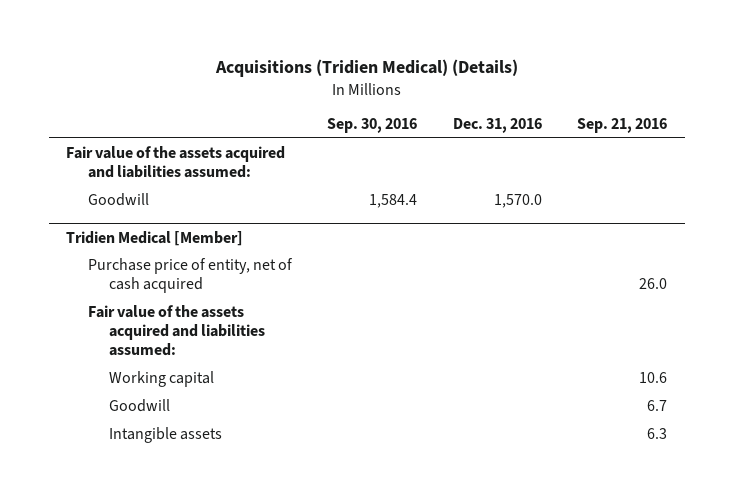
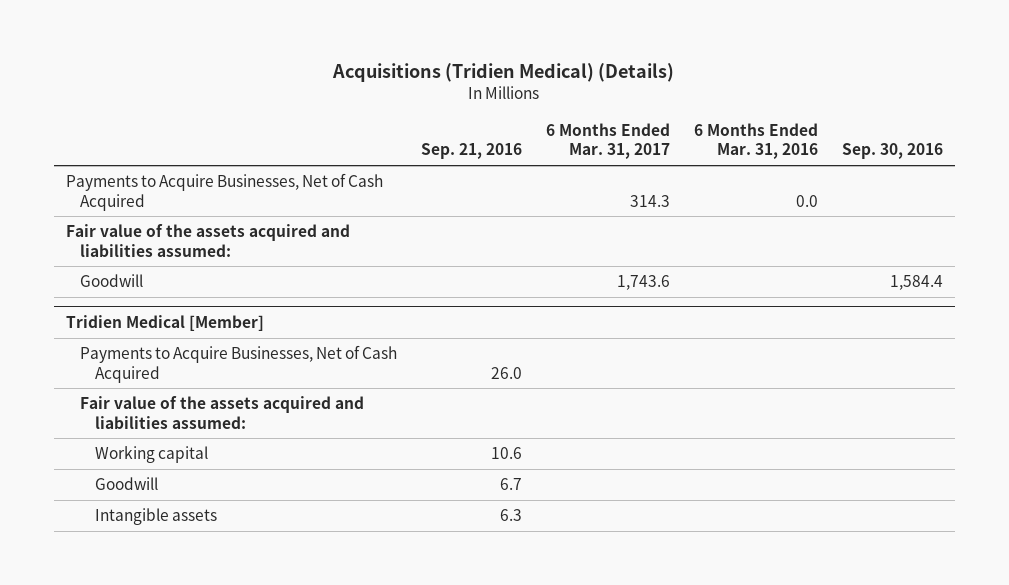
[452,118,542,134] Dec. 31, 2016 -> none
none -> [546,122,671,160] 6 Months Ended Mar. 31, 2017
none -> [694,122,819,160] 6 Months Ended Mar. 31, 2016
none -> [65,173,383,211] Payments to Acquire Businesses, Net of Cash Acquired
[87,258,293,294] Purchase price of entity, net of cash acquired -> [80,345,398,383] Payments to Acquire Businesses, Net of Cash Acquired

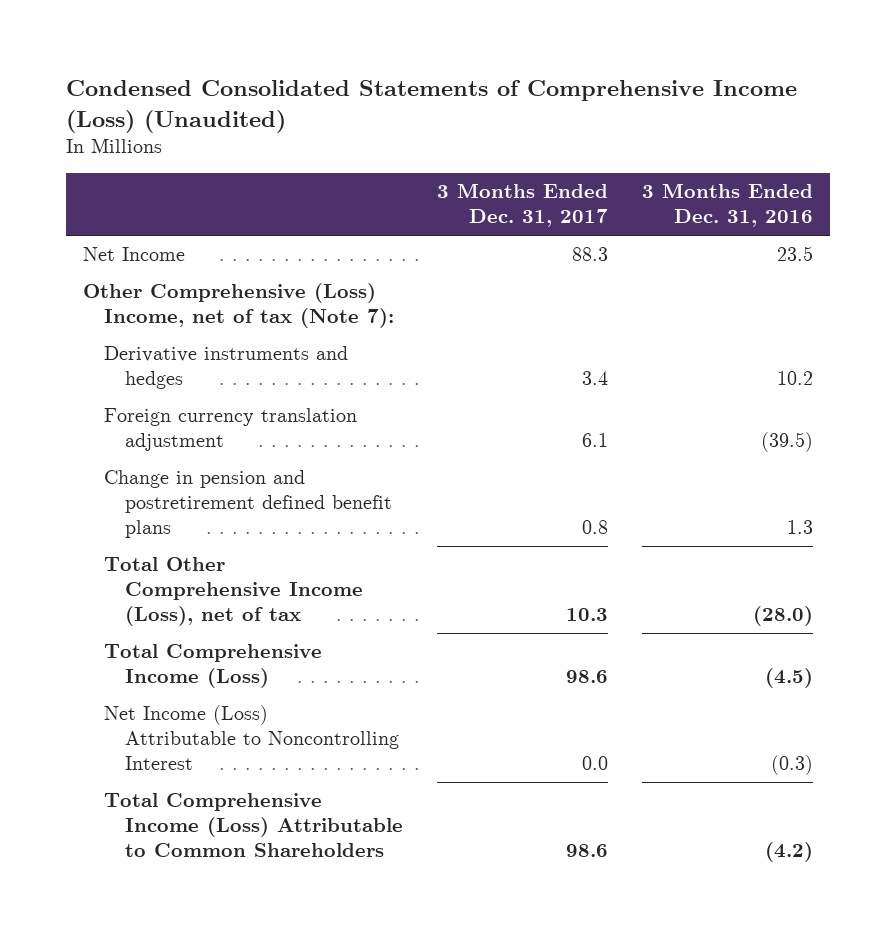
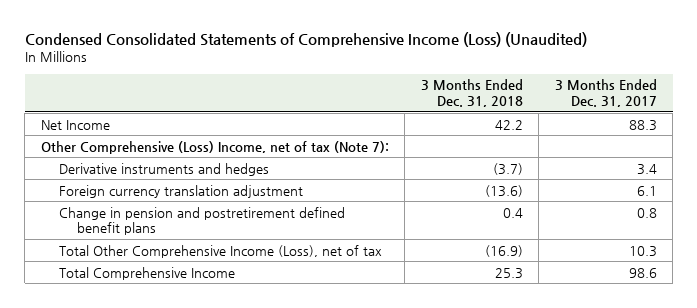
[641,183,813,228] 3 Months Ended Dec. 31, 2016 -> none
none -> [420,79,523,107] 3 Months Ended Dec. 31, 2018
[103,644,322,689] Total Comprehensive Income (Loss) -> none
[103,705,399,771] Net Income (Loss) Attributable to Noncontrolling Interest -> none
[103,793,403,858] Total Comprehensive Income (Loss) Attributable to Common Shareholders -> [59,266,236,280] Total Comprehensive Income

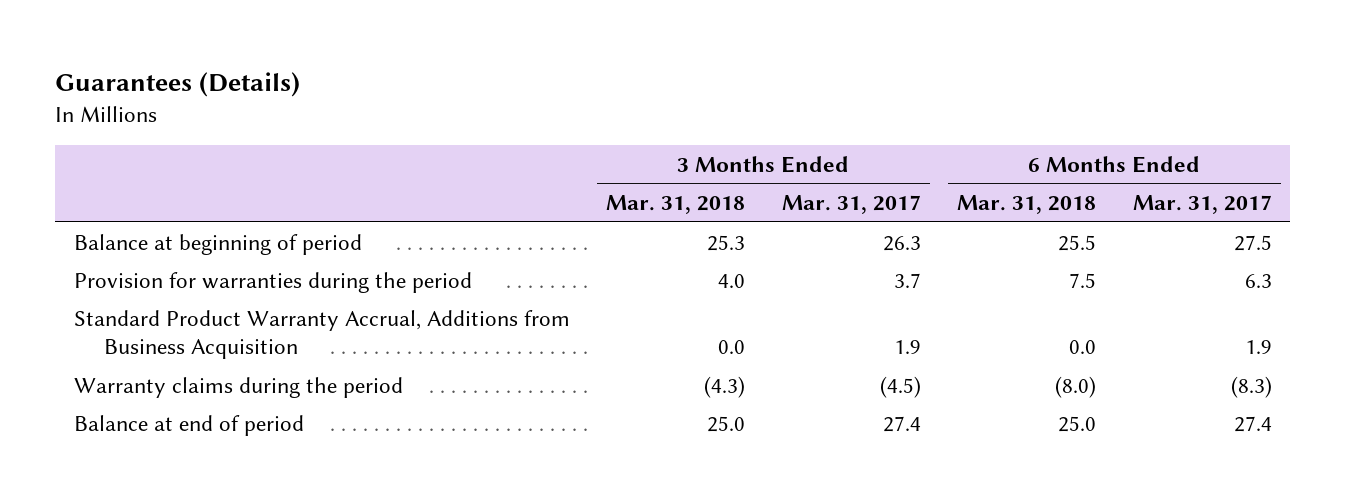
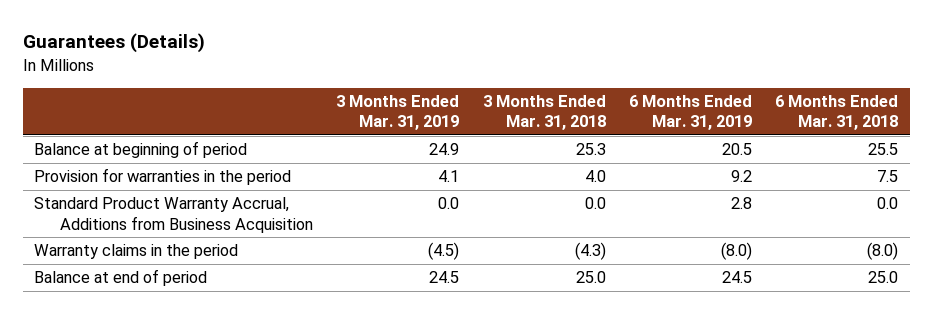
[781,195,921,215] Mar. 31, 2017 -> none
[1132,195,1272,215] Mar. 31, 2017 -> none
none -> [336,94,460,131] 3 Months Ended Mar. 31, 2019
none -> [628,94,752,131] 6 Months Ended Mar. 31, 2019
[73,271,472,293] Provision for warranties during the period -> [34,168,292,186] Provision for warranties in the period
[73,376,403,398] Warranty claims during the period -> [34,244,239,260] Warranty claims in the period

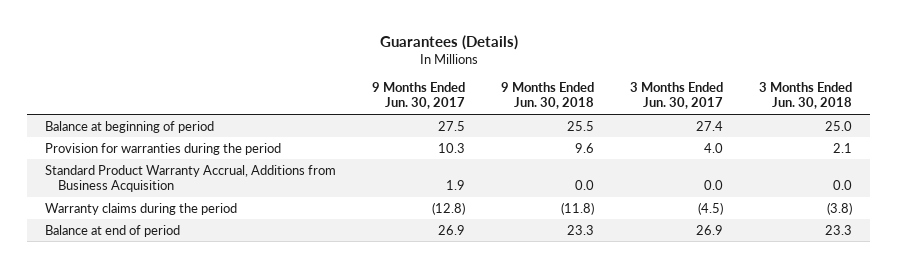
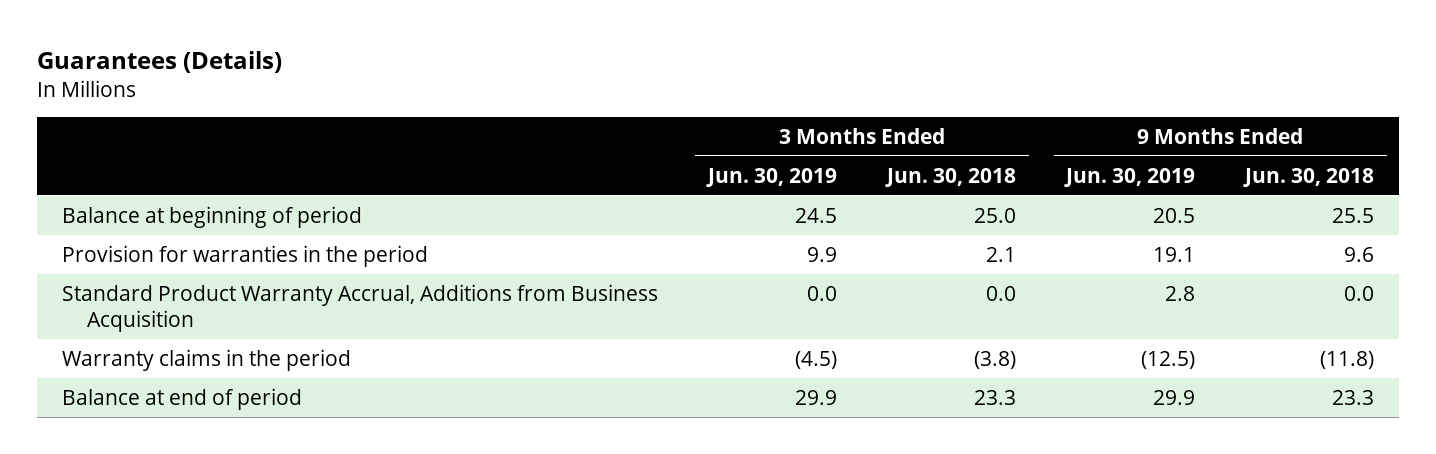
[372,81,466,110] 9 Months Ended Jun. 30, 2017 -> none
[630,81,724,110] 3 Months Ended Jun. 30, 2017 -> none
none -> [706,167,838,187] Jun. 30, 2019
none -> [1064,167,1196,187] Jun. 30, 2019
[45,142,282,155] Provision for warranties during the period -> [61,244,428,267] Provision for warranties in the period
[45,202,238,215] Warranty claims during the period -> [61,348,351,371] Warranty claims in the period

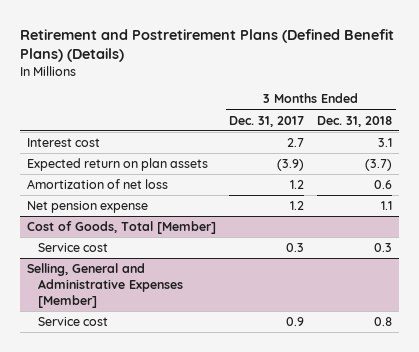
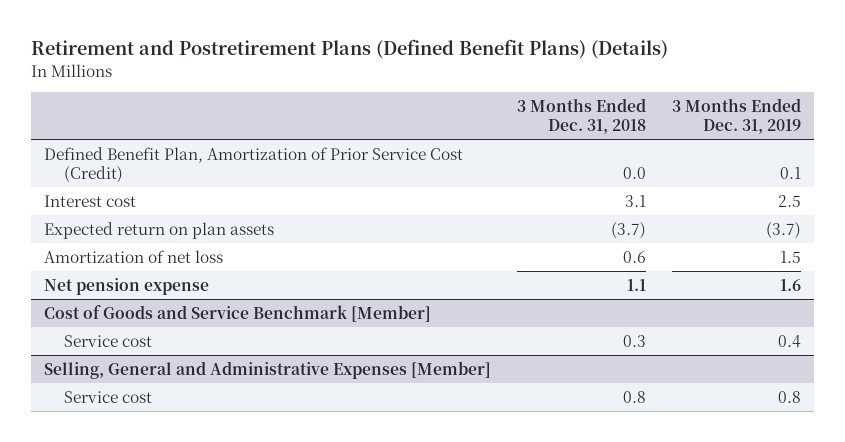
[229,115,305,127] Dec. 31, 2017 -> none
none -> [671,97,801,134] 3 Months Ended Dec. 31, 2019
none -> [44,146,464,183] Defined Benefit Plan, Amortization of Prior Service Cost (Credit)
[27,221,217,235] Cost of Goods, Total [Member] -> [44,304,432,322] Cost of Goods and Service Benchmark [Member]

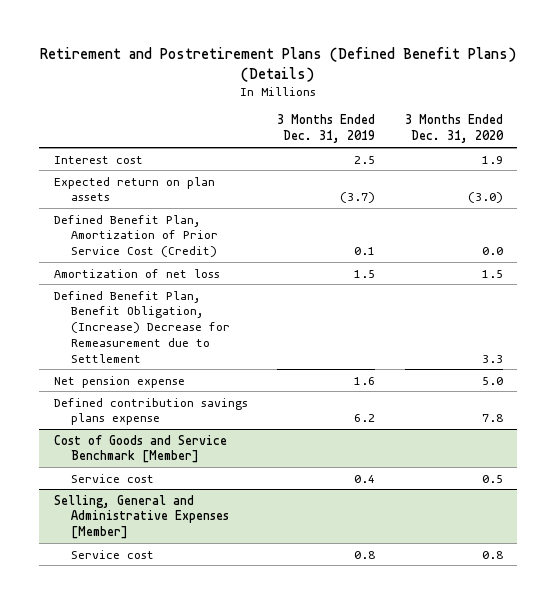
[516,97,646,134] 3 Months Ended Dec. 31, 2018 -> none
none -> [404,114,504,144] 3 Months Ended Dec. 31, 2020
[44,146,464,183] Defined Benefit Plan, Amortization of Prior Service Cost (Credit) -> [54,214,218,258] Defined Benefit Plan, Amortization of Prior Service Cost (Credit)
none -> [54,290,230,363] Defined Benefit Plan, Benefit Obligation, (Increase) Decrease for Remeasurement due to Settlement
none -> [54,397,249,426] Defined contribution savings plans expense

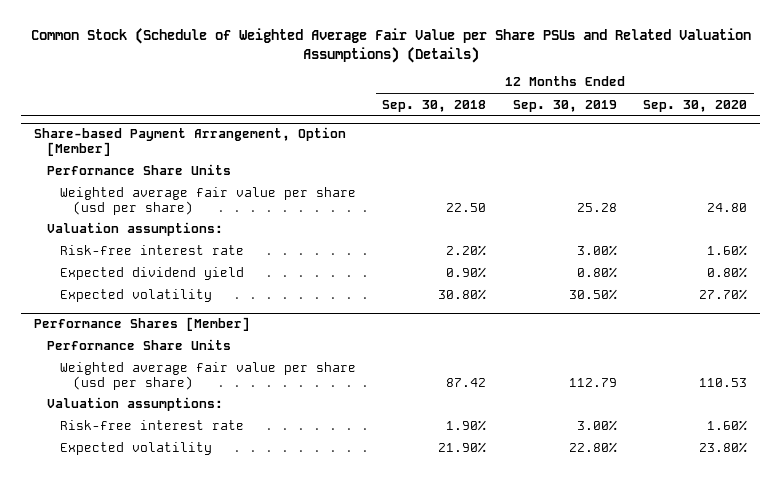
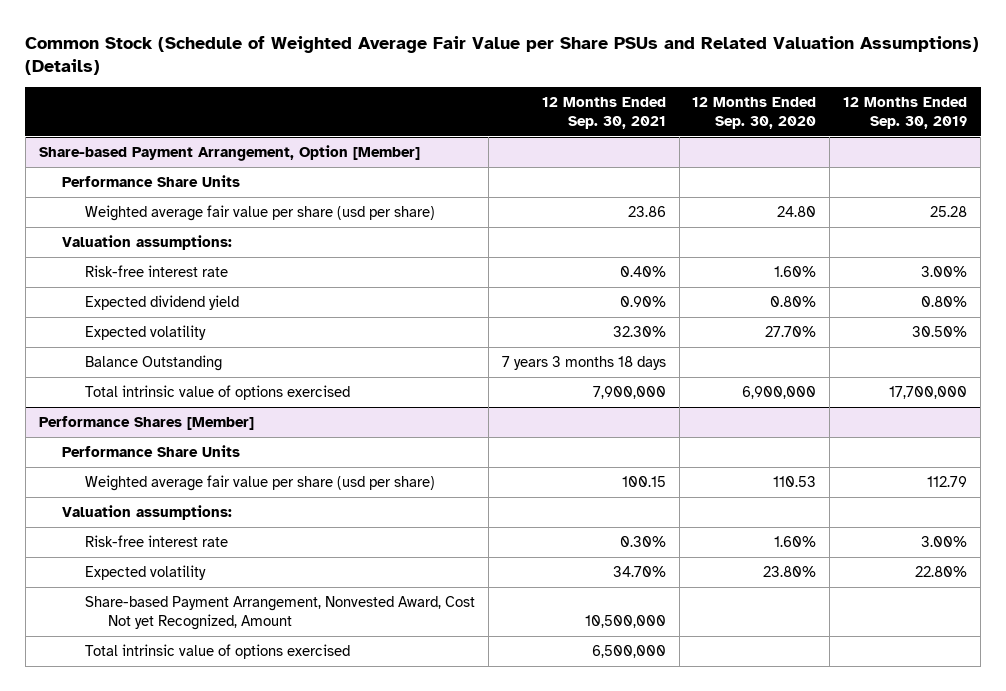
[382,99,487,112] Sep. 30, 2018 -> none
none -> [541,97,666,129] 12 Months Ended Sep. 30, 2021
none -> [84,355,222,372] Balance Outstanding
none -> [84,385,350,401] Total intrinsic value of options exercised
none -> [84,596,475,631] Share-based Payment Arrangement, Nonvested Award, Cost Not yet Recognized, Amount
none -> [84,644,350,660] Total intrinsic value of options exercised

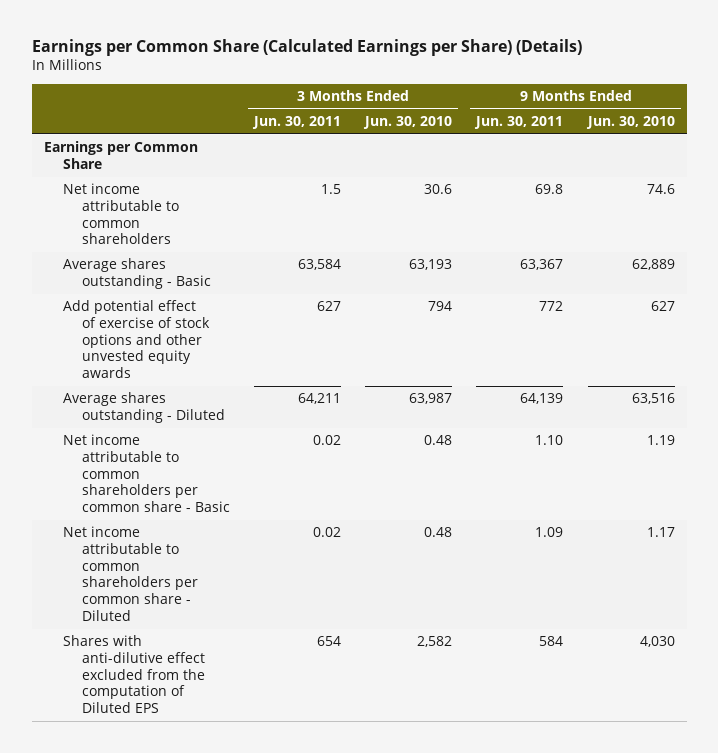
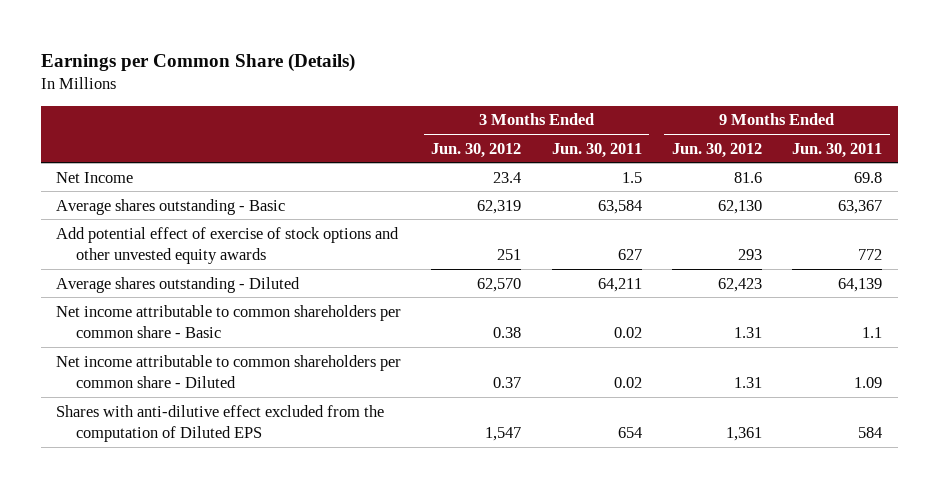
[31,39,582,57] Earnings per Common Share (Calculated Earnings per Share) (Details) -> [40,52,355,72] Earnings per Common Share (Details)
[363,116,453,130] Jun. 30, 2010 -> none
[585,116,675,130] Jun. 30, 2010 -> none
none -> [431,142,522,158] Jun. 30, 2012
none -> [672,142,763,158] Jun. 30, 2012
[43,141,198,169] Earnings per Common Share -> none
[62,183,179,245] Net income attributable to common shareholders -> [55,171,133,183] Net Income
[535,435,564,446] 1.10 -> [862,327,883,339] 1.1

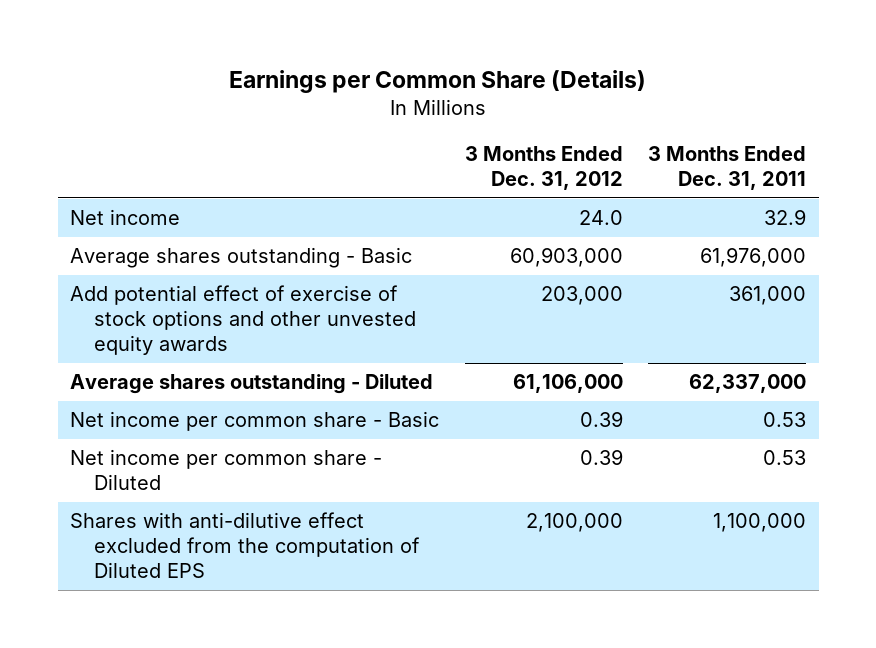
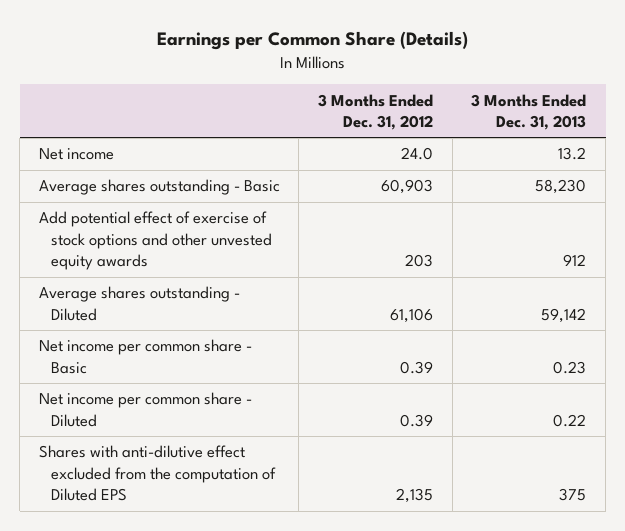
[647,146,806,191] 3 Months Ended Dec. 31, 2011 -> none
none -> [471,93,587,131] 3 Months Ended Dec. 31, 2013
[509,247,623,268] 60,903,000 -> [381,179,434,195] 60,903
[540,286,623,306] 203,000 -> [405,254,434,268] 203
[512,374,623,394] 61,106,000 -> [390,307,434,323] 61,106
[525,513,623,533] 2,100,000 -> [396,488,434,504] 2,135

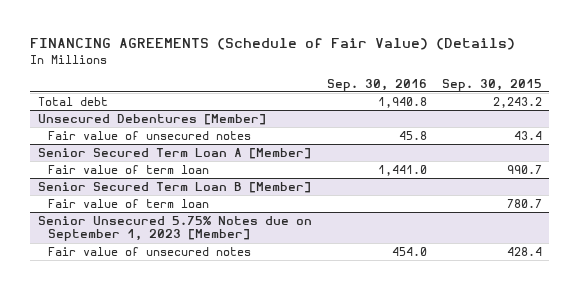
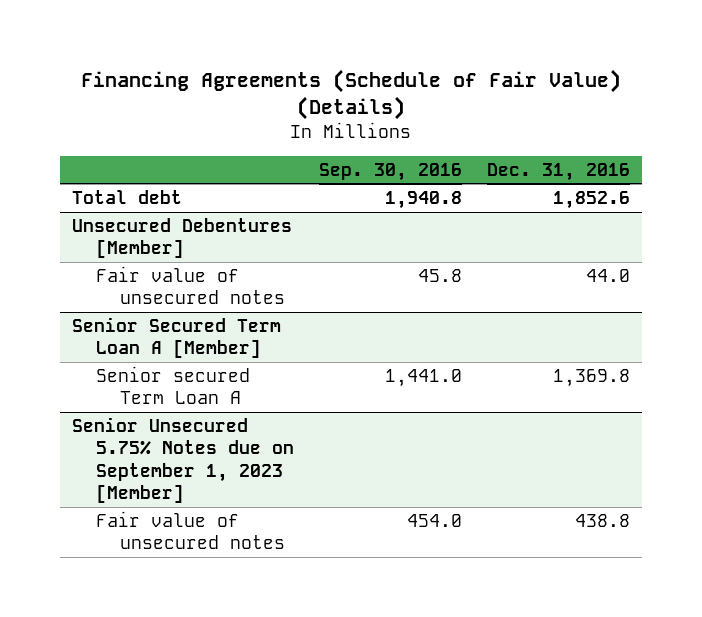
[30,38,516,51] FINANCING AGREEMENTS (Schedule of Fair Value) (Details) -> [80,68,621,121] Financing Agreements (Schedule of Fair Value) (Details)
[441,78,542,91] Sep. 30, 2015 -> none
none -> [486,162,630,181] Dec. 31, 2016
[37,181,311,193] Senior Secured Term Loan B [Member] -> none
[48,198,210,208] Fair value of term loan -> none
[48,164,210,174] Fair value of term loan -> [96,366,251,405] Senior secured Term Loan A

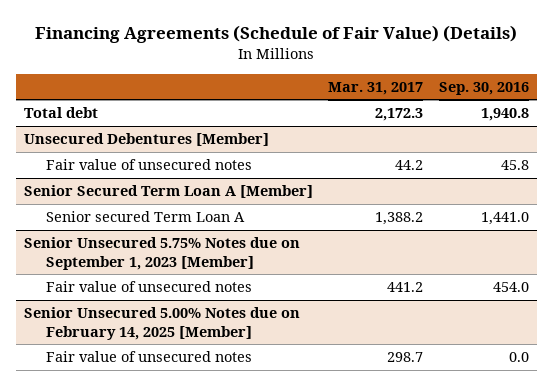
[486,162,630,181] Dec. 31, 2016 -> none
none -> [328,81,424,95] Mar. 31, 2017
none -> [23,307,300,340] Senior Unsecured 5.00% Notes due on February 14, 2025 [Member]
none -> [45,351,252,363] Fair value of unsecured notes

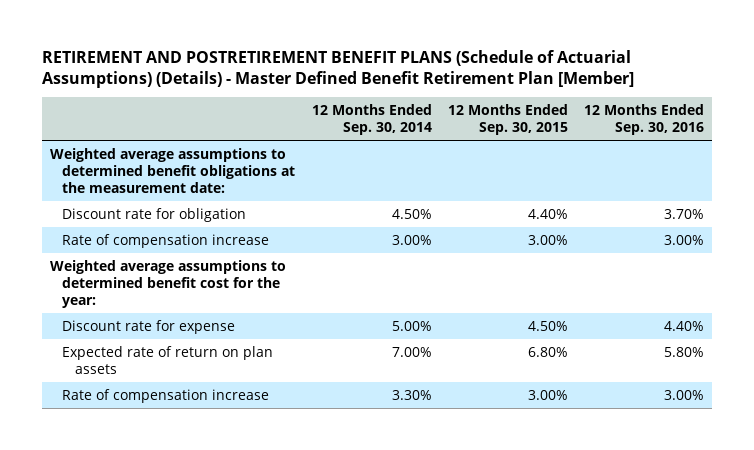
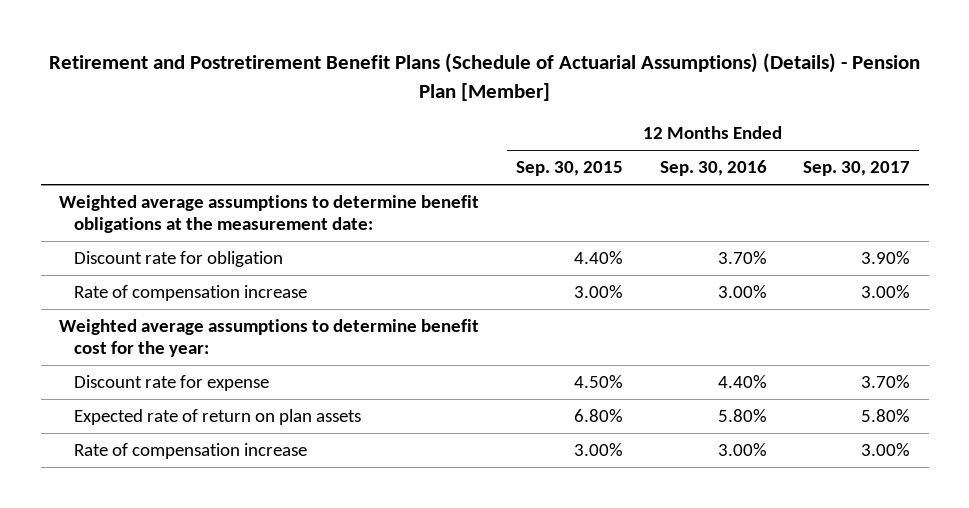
[41,49,634,88] RETIREMENT AND POSTRETIREMENT BENEFIT PLANS (Schedule of Actuarial Assumptions) (Details) - Master Defined Benefit Retirement Plan [Member] -> [48,53,920,101] Retirement and Postretirement Benefit Plans (Schedule of Actuarial Assumptions) (Details) - Pension Plan [Member]
[311,104,432,136] 12 Months Ended Sep. 30, 2014 -> none
none -> [803,161,911,177] Sep. 30, 2017
[49,147,296,193] Weighted average assumptions to determined benefit obligations at the measurement date: -> [59,194,480,234] Weighted average assumptions to determine benefit obligations at the measurement date:
[49,259,286,308] Weighted average assumptions to determined benefit cost for the year: -> [59,318,480,358] Weighted average assumptions to determine benefit cost for the year:

